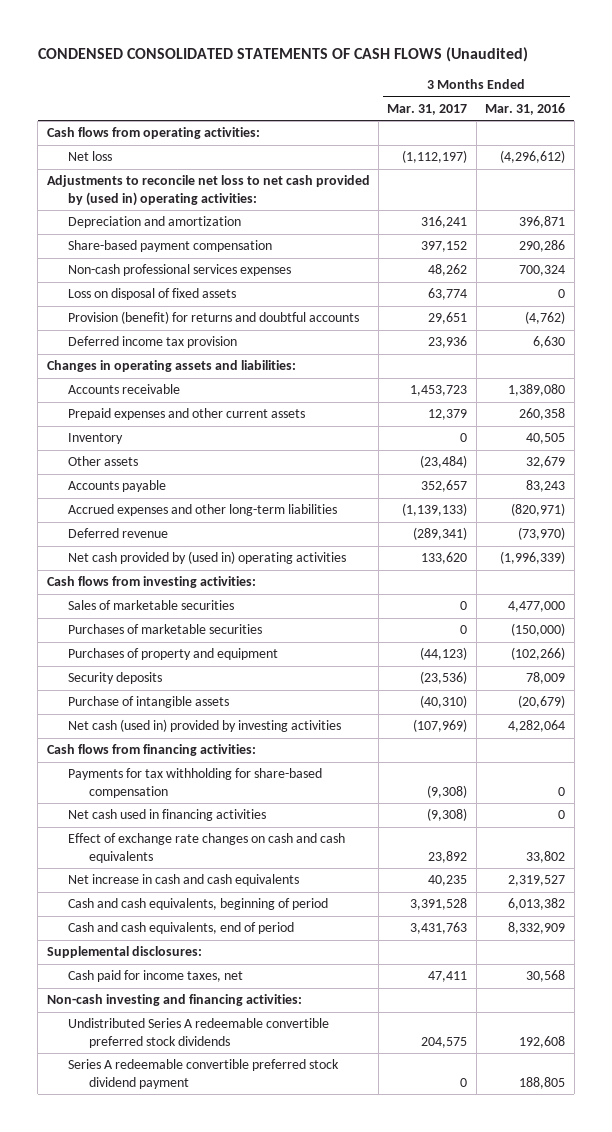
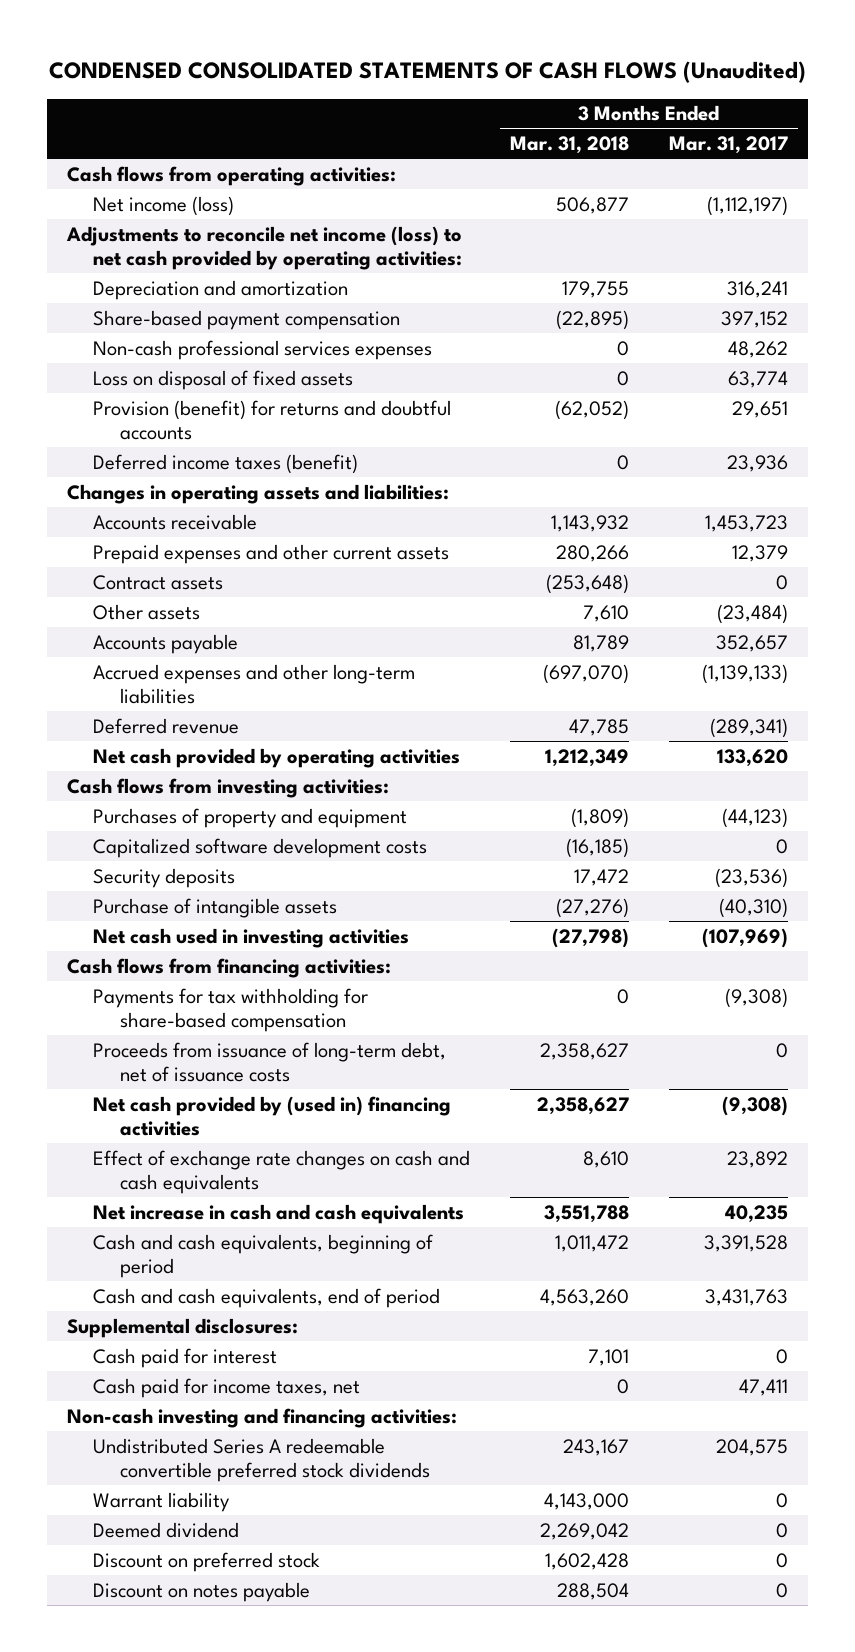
[485,102,566,115] Mar. 31, 2016 -> none
none -> [510,136,630,155] Mar. 31, 2018
[67,151,112,162] Net loss -> [93,195,235,216] Net income (loss)
[46,175,370,206] Adjustments to reconcile net loss to net cash provided by (used in) operating activities: -> [65,225,463,270] Adjustments to reconcile net income (loss) to net cash provided by operating activities:
[67,336,237,349] Deferred income tax provision -> [93,453,359,474] Deferred income taxes (benefit)
[67,433,123,445] Inventory -> none
none -> [93,574,224,590] Contract assets
[67,551,346,565] Net cash provided by (used in) operating activities -> [93,747,461,768] Net cash provided by operating activities
[67,600,234,611] Sales of marketable securities -> none
[67,624,262,635] Purchases of marketable securities -> none
none -> [93,837,428,858] Capitalized software development costs
[67,719,341,733] Net cash (used in) provided by investing activities -> [93,927,410,948] Net cash used in investing activities
none -> [93,1041,447,1082] Proceeds from issuance of long-term debt, net of issuance costs
[67,809,266,822] Net cash used in financing activities -> [93,1095,452,1136] Net cash provided by (used in) financing activities
none -> [93,1347,278,1368] Cash paid for interest
[67,1059,339,1089] Series A redeemable convertible preferred stock dividend payment -> none
none -> [93,1491,231,1512] Warrant liability
none -> [93,1521,240,1538] Deemed dividend
none -> [93,1551,321,1572] Discount on preferred stock
none -> [93,1581,311,1602] Discount on notes payable

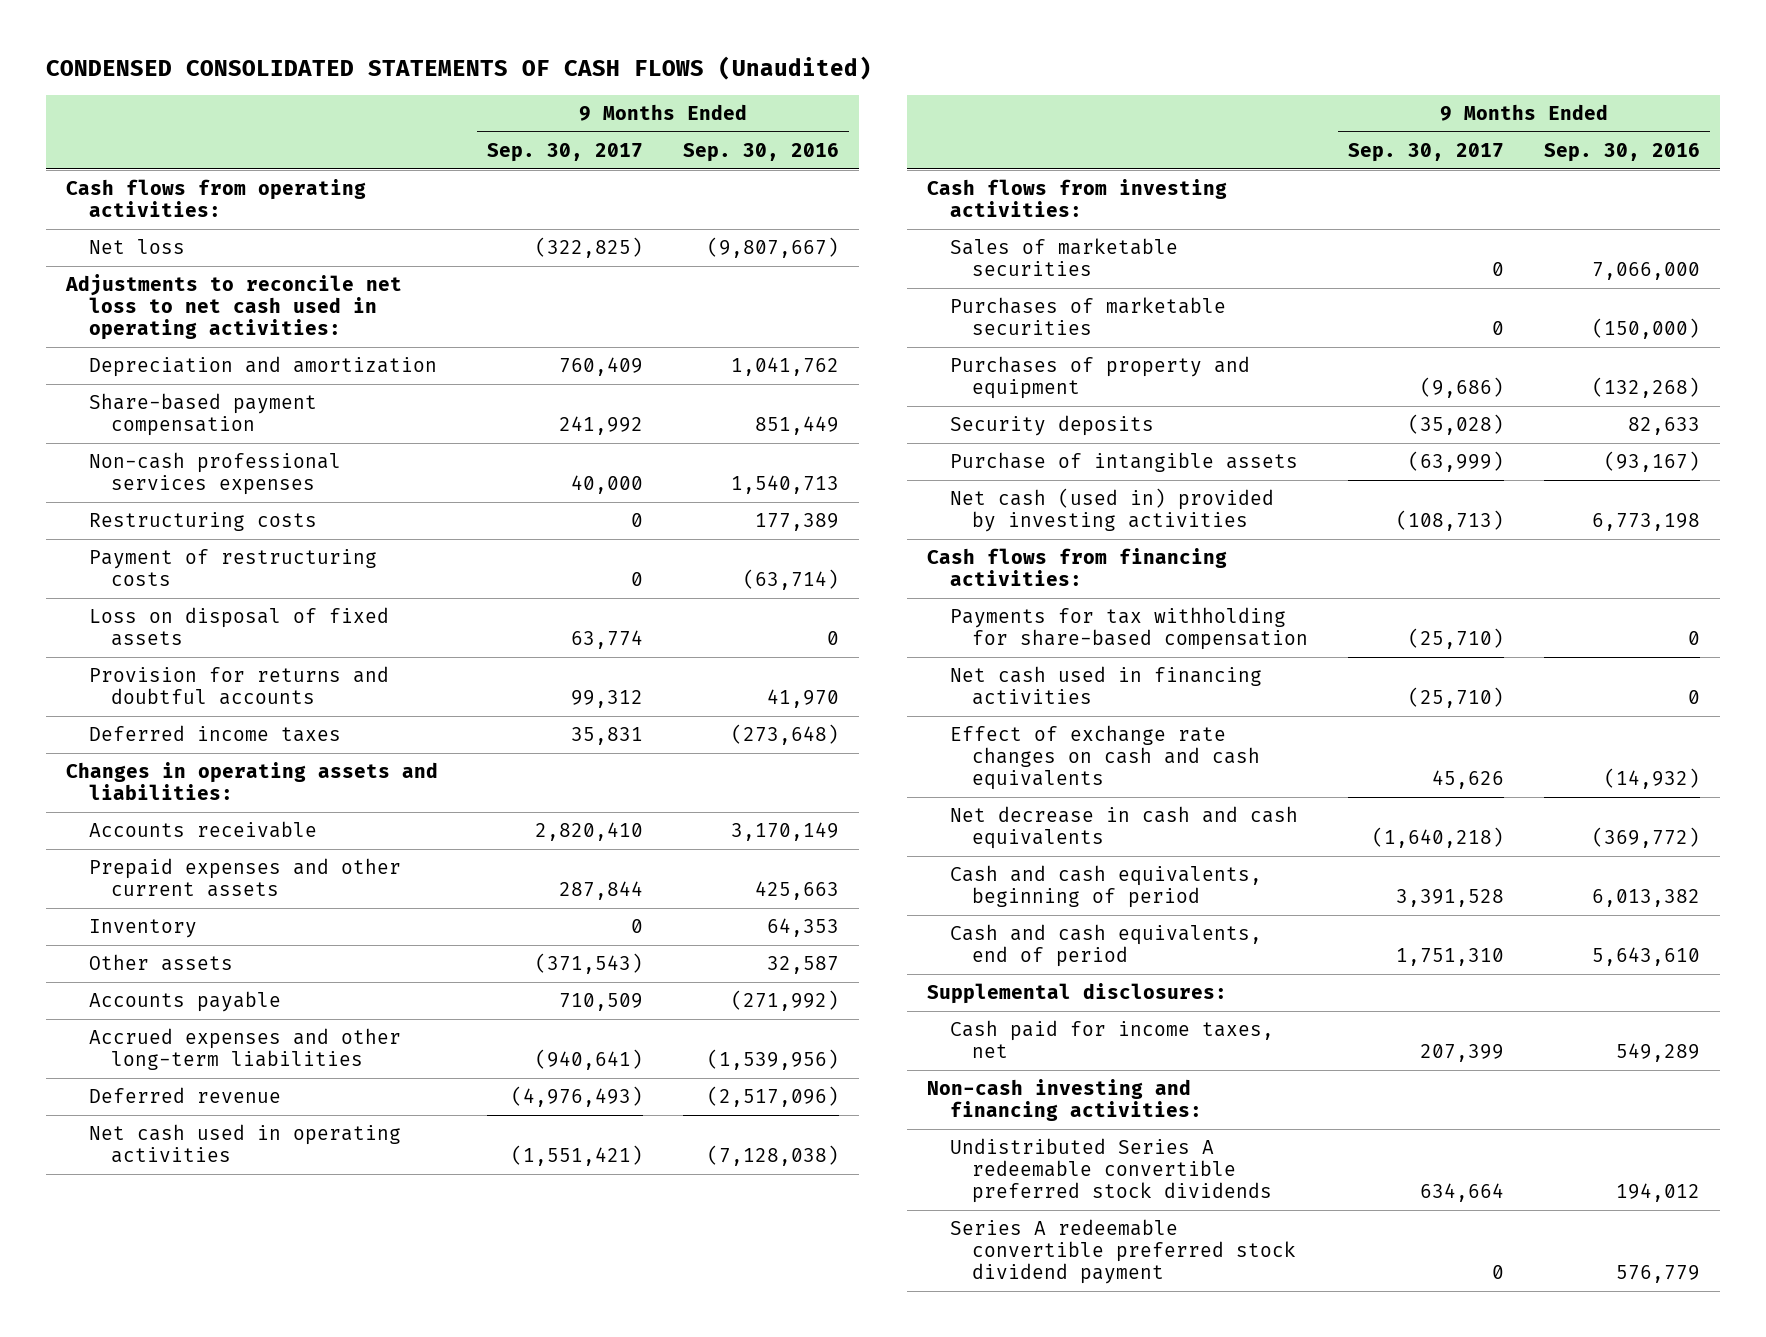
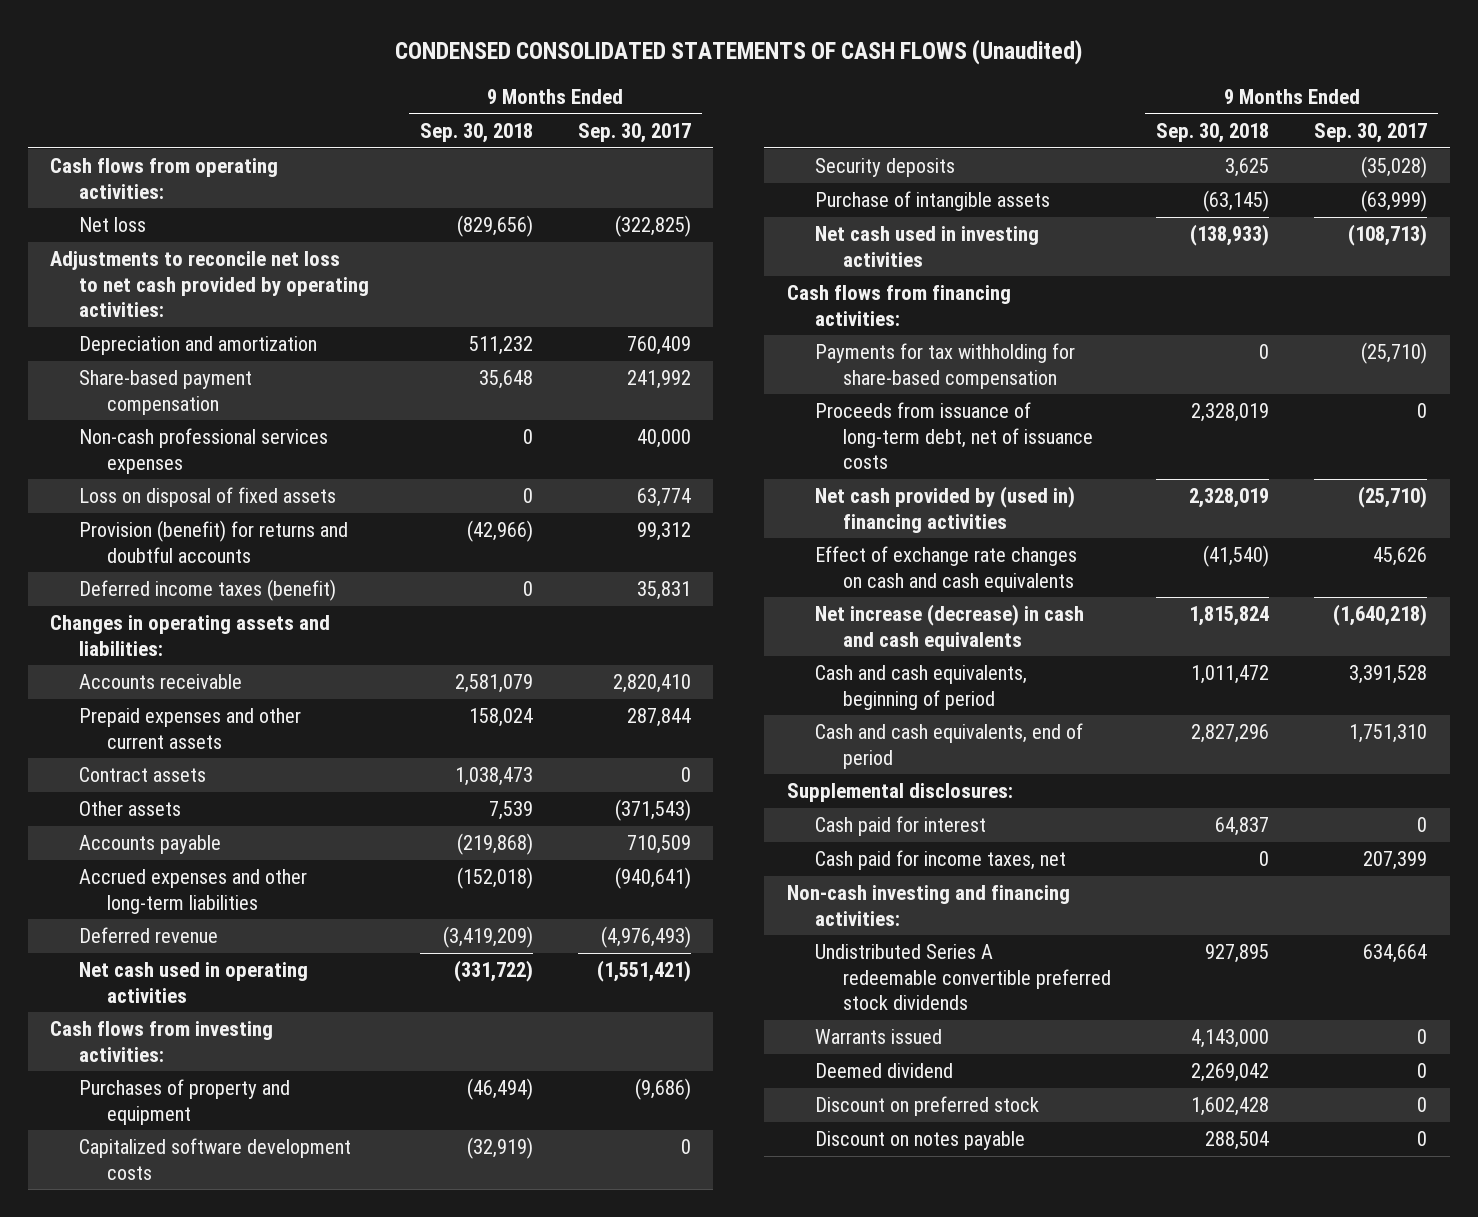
[683,143,840,163] Sep. 30, 2016 -> none
none -> [419,122,533,143] Sep. 30, 2018
[65,274,403,341] Adjustments to reconcile net loss to net cash used in operating activities: -> [50,251,369,318] Adjustments to reconcile net loss to net cash provided by operating activities:
[88,512,317,532] Restructuring costs -> none
[88,549,377,587] Payment of restructuring costs -> none
[88,666,389,706] Provision for returns and doubtful accounts -> [78,520,348,563] Provision (benefit) for returns and doubtful accounts
[88,725,341,743] Deferred income taxes -> [78,579,336,602] Deferred income taxes (benefit)
[88,919,197,939] Inventory -> none
none -> [78,767,206,783] Contract assets
[949,238,1178,277] Sales of marketable securities -> none
[949,297,1226,336] Purchases of marketable securities -> none
none -> [78,1138,351,1180] Capitalized software development costs
[949,488,1274,533] Net cash (used in) provided by investing activities -> [814,226,1039,267] Net cash used in investing activities
none -> [814,402,1094,470] Proceeds from issuance of long-term debt, net of issuance costs
[949,666,1262,706] Net cash used in financing activities -> [814,486,1075,533] Net cash provided by (used in) financing activities
[949,806,1298,850] Net decrease in cash and cash equivalents -> [814,604,1084,651] Net increase (decrease) in cash and cash equivalents
none -> [814,816,986,837] Cash paid for interest
[949,1219,1297,1285] Series A redeemable convertible preferred stock dividend payment -> none
none -> [814,1029,942,1045] Warrants issued
none -> [814,1063,953,1079] Deemed dividend
none -> [814,1096,1039,1117] Discount on preferred stock
none -> [814,1131,1025,1151] Discount on notes payable

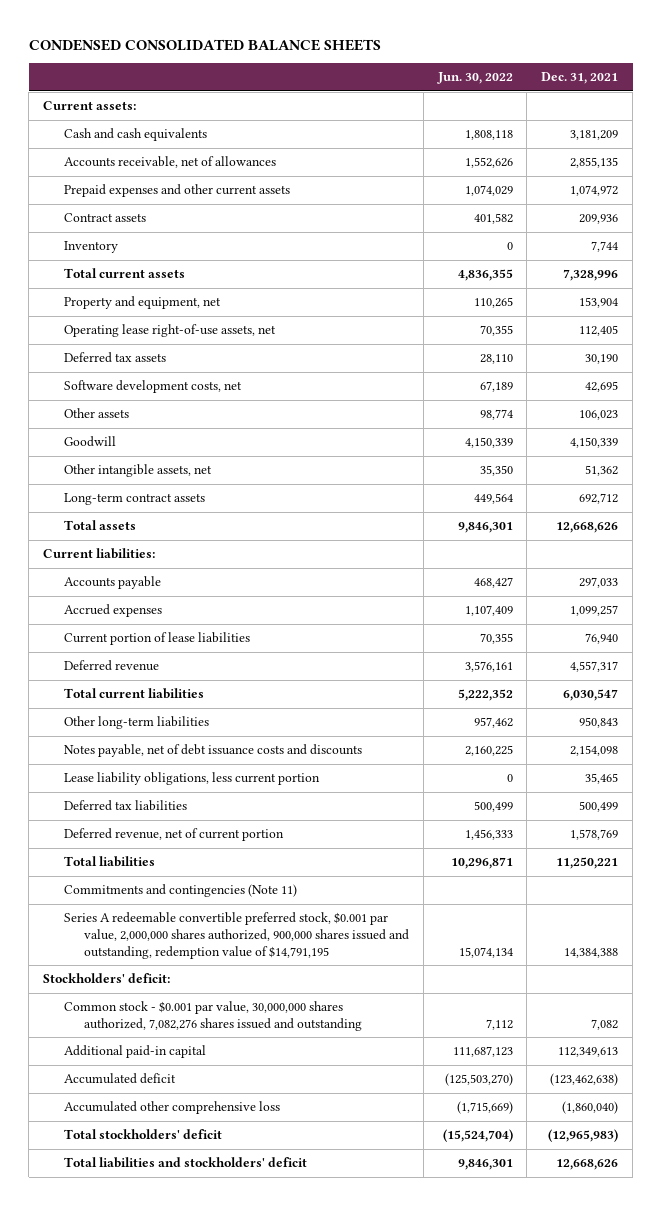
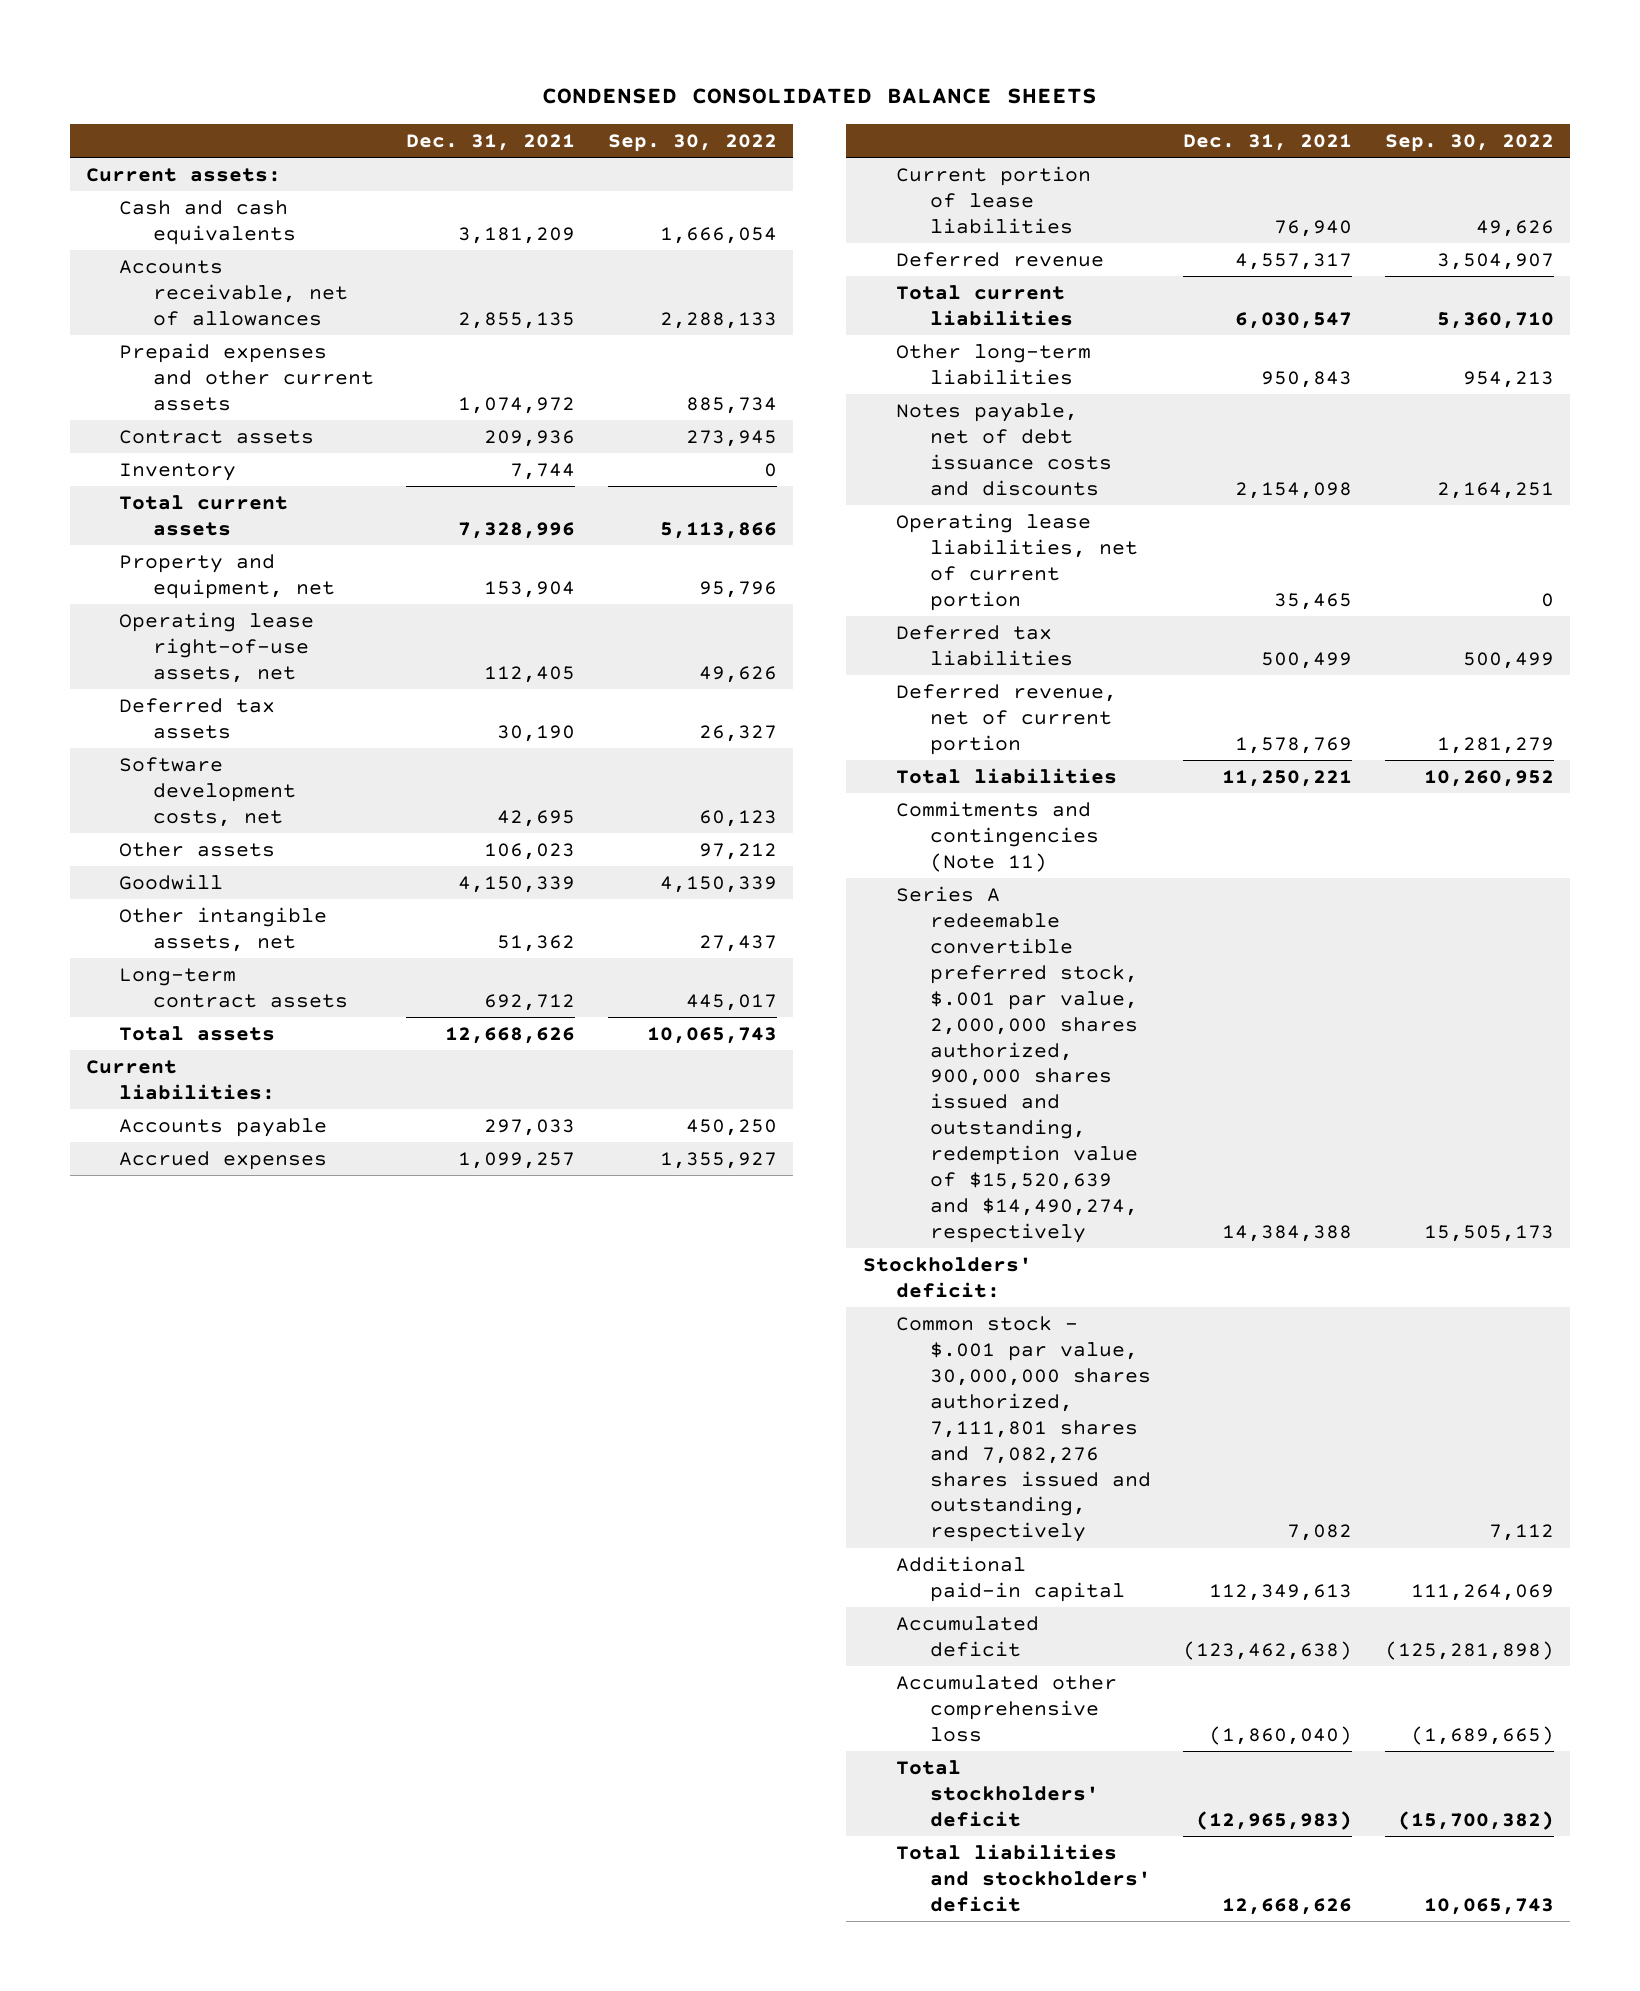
[436,72,513,85] Jun. 30, 2022 -> none
none -> [607,134,777,153] Sep. 30, 2022
[63,772,320,786] Lease liability obligations, less current portion -> [896,512,1138,611] Operating lease liabilities, net of current portion
[63,912,410,959] Series A redeemable convertible preferred stock, $0.001 par value, 2,000,000 shares authorized, 900,000 shares issued and outstanding, redemption value of $14,791,195 -> [896,885,1138,1244] Series A redeemable convertible preferred stock, $.001 par value, 2,000,000 shares authorized, 900,000 shares issued and outstanding, redemption value of $15,520,639 and $14,490,274, respectively
[63,1001,363,1031] Common stock - $0.001 par value, 30,000,000 shares authorized, 7,082,276 shares issued and outstanding -> [896,1315,1151,1543] Common stock - $.001 par value, 30,000,000 shares authorized, 7,111,801 shares and 7,082,276 shares issued and outstanding, respectively

